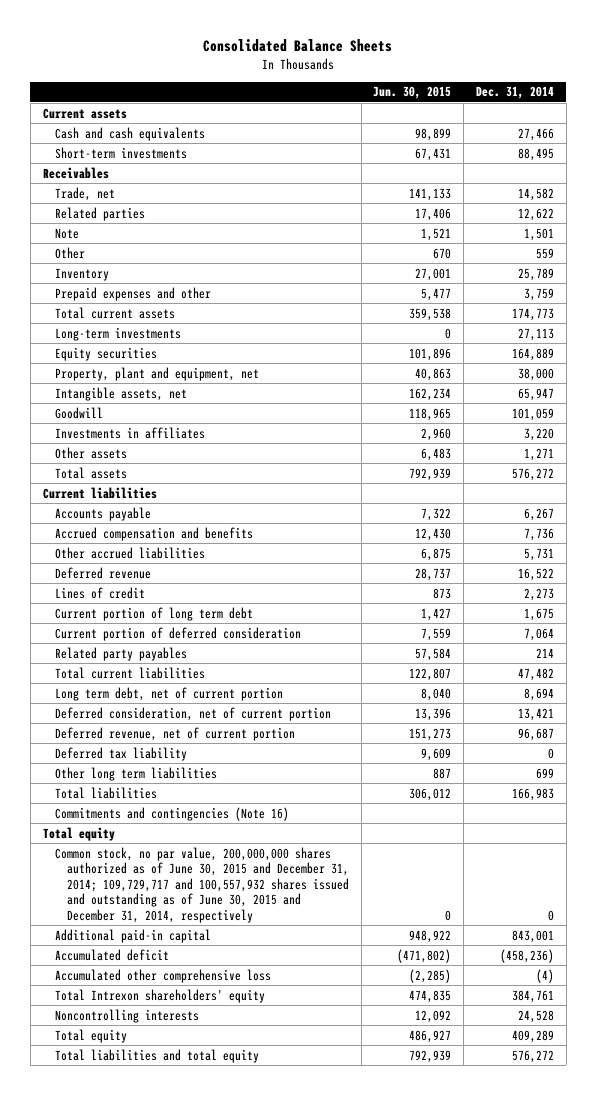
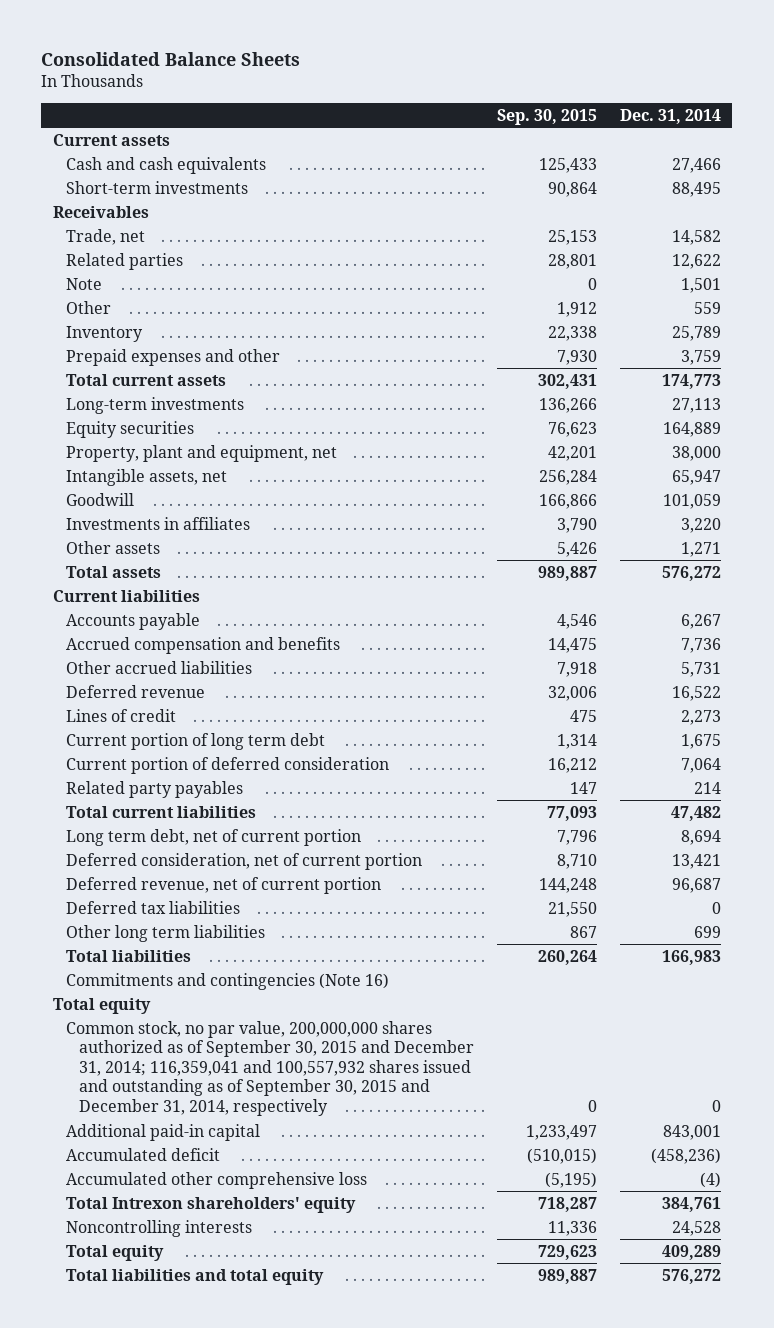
[373,86,452,100] Jun. 30, 2015 -> none
none -> [496,108,597,125] Sep. 30, 2015
[54,746,187,761] Deferred tax liability -> [65,900,240,914] Deferred tax liabilities
[54,846,349,924] Common stock, no par value, 200,000,000 shares authorized as of June 30, 2015 and December 31, 2014; 109,729,717 and 100,557,932 shares issued and outstanding as of June 30, 2015 and December 31, 2014, respectively -> [65,1020,474,1117] Common stock, no par value, 200,000,000 shares authorized as of September 30, 2015 and December 31, 2014; 116,359,041 and 100,557,932 shares issued and outstanding as of September 30, 2015 and December 31, 2014, respectively

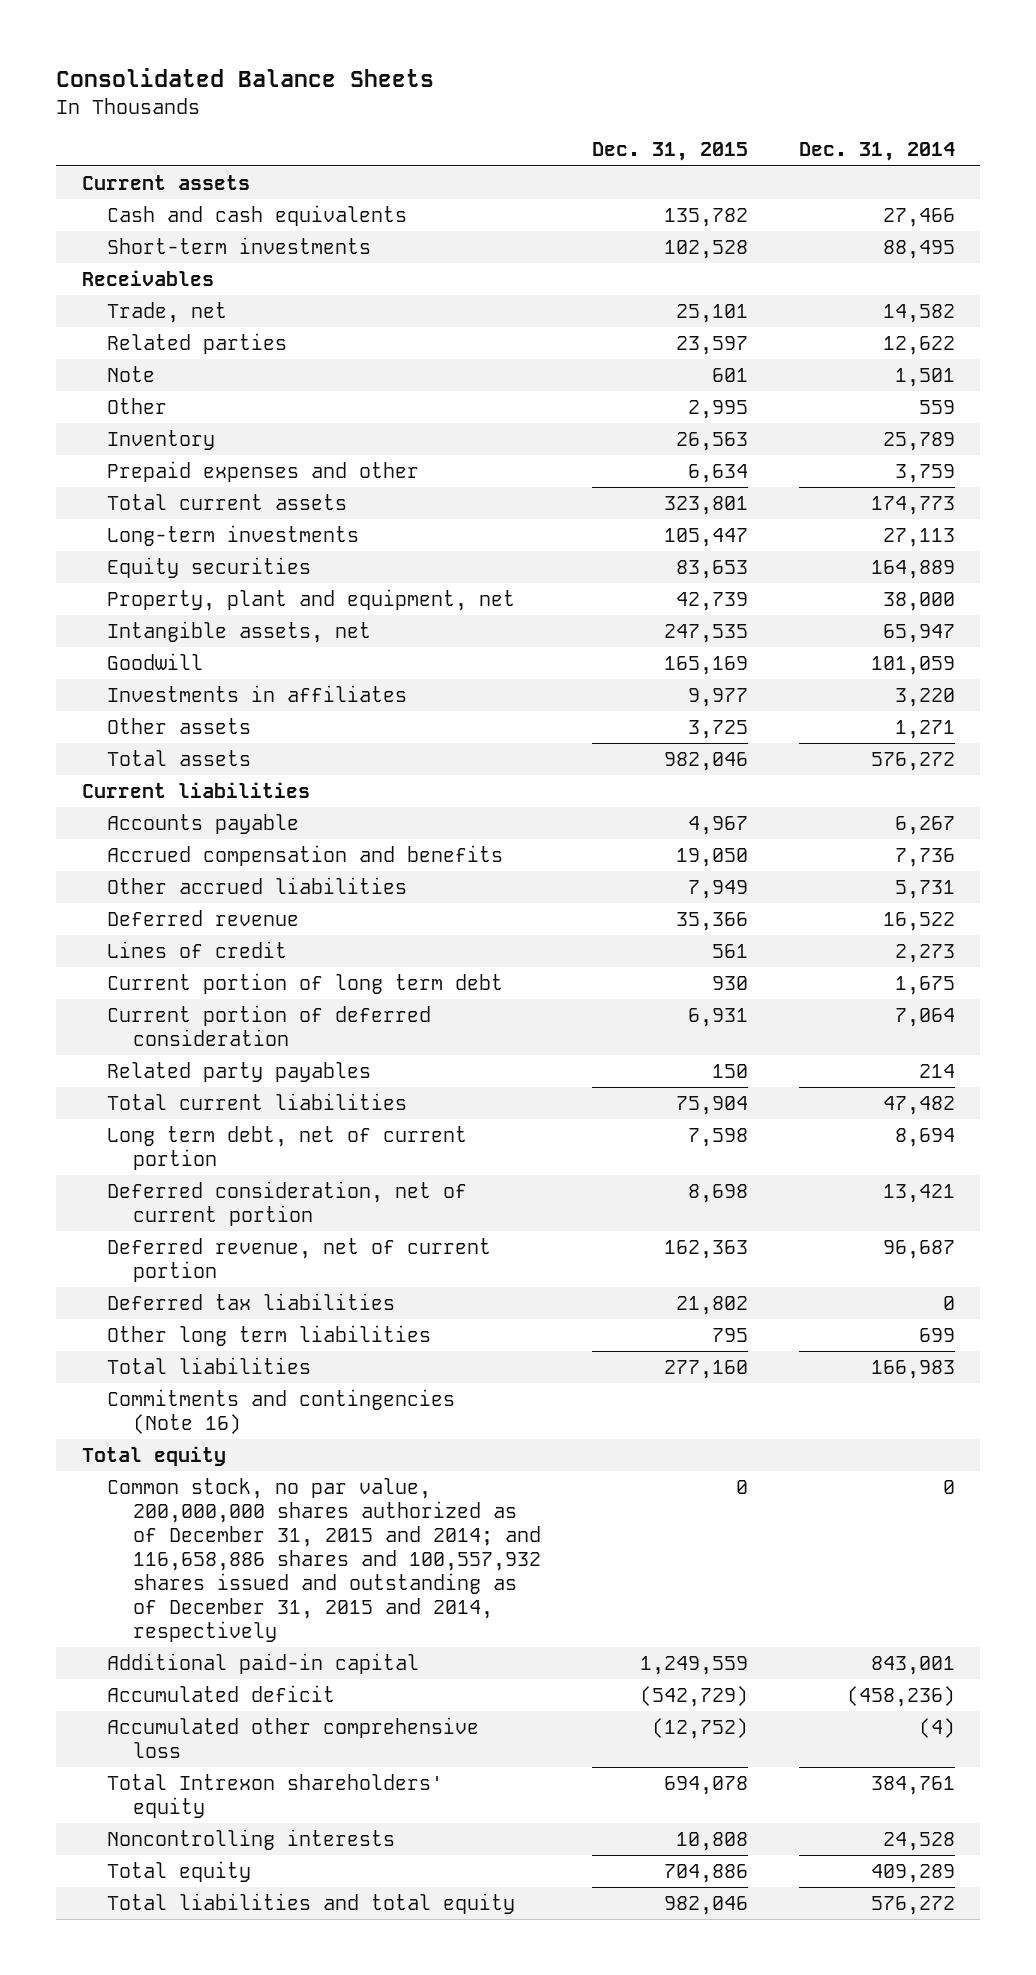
[496,108,597,125] Sep. 30, 2015 -> none
none -> [592,142,749,162] Dec. 31, 2015
[65,1020,474,1117] Common stock, no par value, 200,000,000 shares authorized as of September 30, 2015 and December 31, 2014; 116,359,041 and 100,557,932 shares issued and outstanding as of September 30, 2015 and December 31, 2014, respectively -> [107,1477,542,1642] Common stock, no par value, 200,000,000 shares authorized as of December 31, 2015 and 2014; and 116,658,886 shares and 100,557,932 shares issued and outstanding as of December 31, 2015 and 2014, respectively

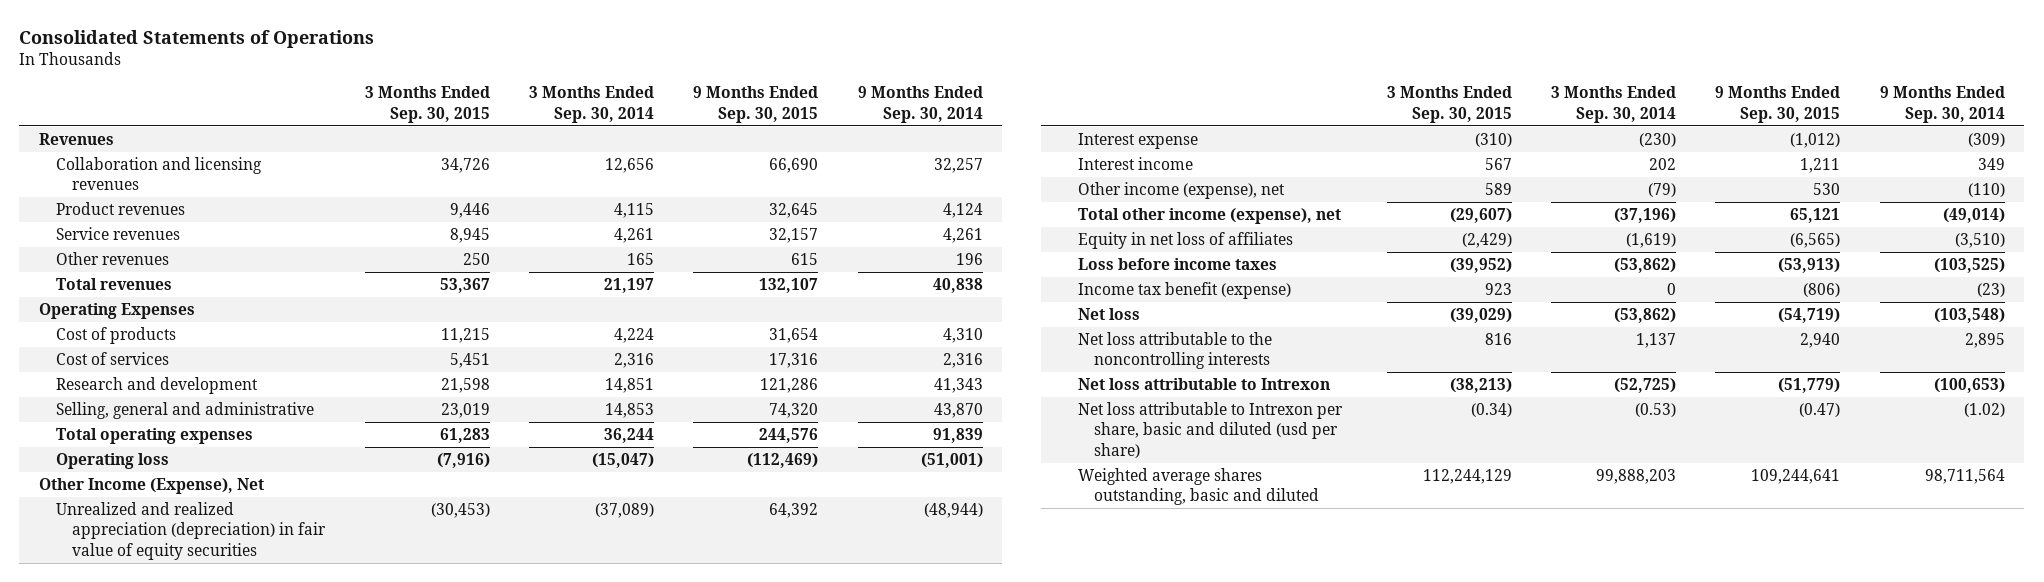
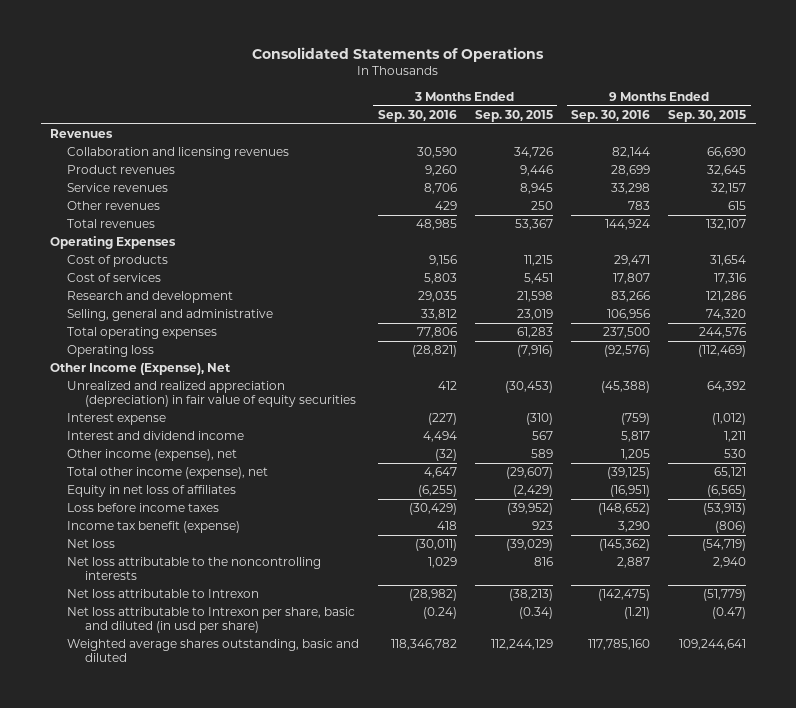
[528,86,654,123] 3 Months Ended Sep. 30, 2014 -> none
[857,86,983,123] 9 Months Ended Sep. 30, 2014 -> none
none -> [377,109,457,122] Sep. 30, 2016
none -> [571,109,651,122] Sep. 30, 2016
[1077,157,1193,171] Interest income -> [67,431,245,441] Interest and dividend income
[1077,402,1343,458] Net loss attributable to Intrexon per share, basic and diluted (usd per share) -> [67,607,356,634] Net loss attributable to Intrexon per share, basic and diluted (in usd per share)

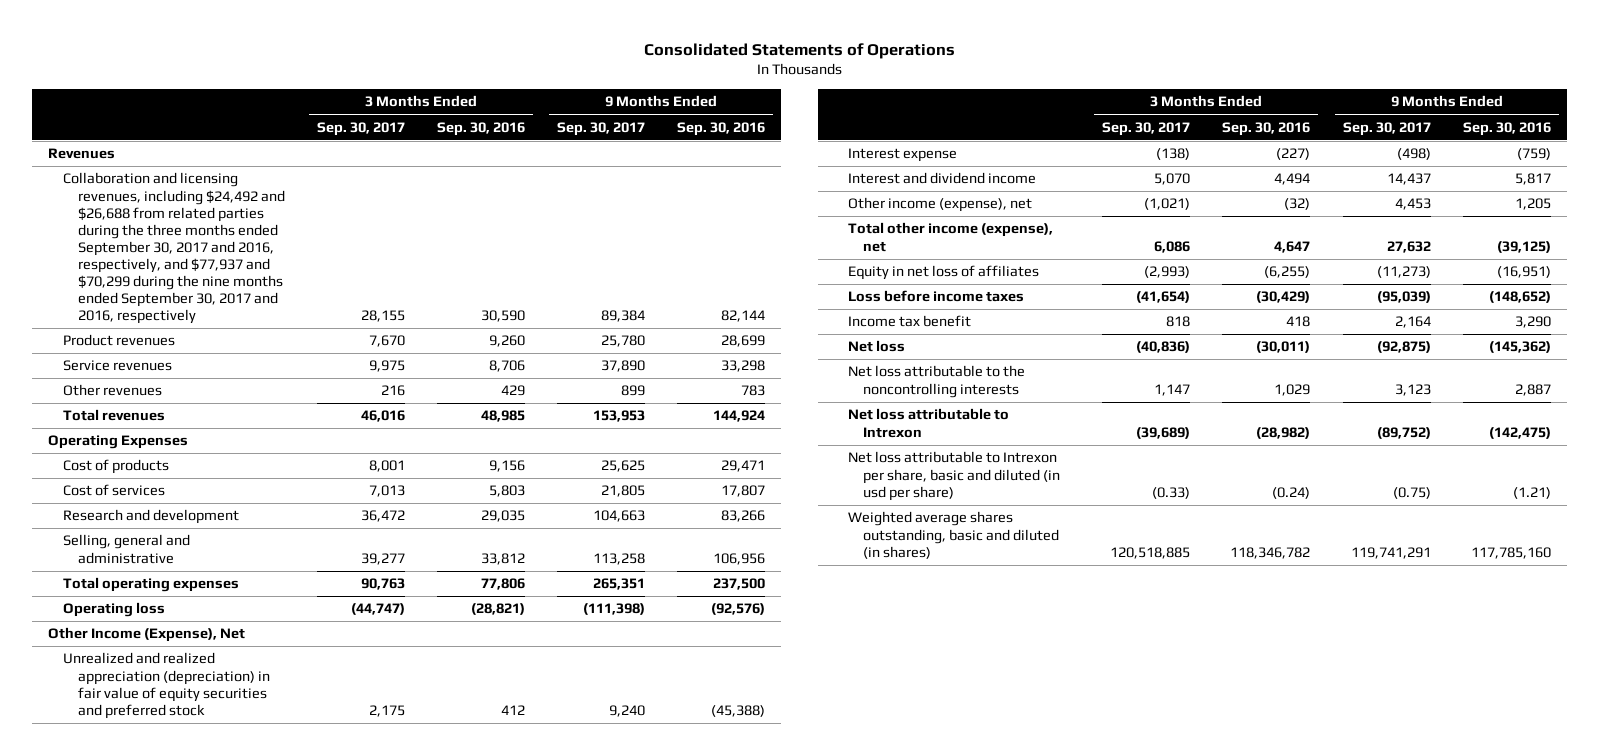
[474,109,553,122] Sep. 30, 2015 -> none
[668,109,747,122] Sep. 30, 2015 -> none
none -> [316,121,405,136] Sep. 30, 2017
none -> [557,121,646,136] Sep. 30, 2017
[67,147,290,160] Collaboration and licensing revenues -> [63,172,285,325] Collaboration and licensing revenues, including $24,492 and $26,688 from related parties during the three months ended September 30, 2017 and 2016, respectively, and $77,937 and $70,299 during the nine months ended September 30, 2017 and 2016, respectively
[67,381,356,408] Unrealized and realized appreciation (depreciation) in fair value of equity securities -> [63,652,270,719] Unrealized and realized appreciation (depreciation) in fair value of equity securities and preferred stock
[67,521,241,534] Income tax benefit (expense) -> [848,315,972,328] Income tax benefit
[67,639,360,663] Weighted average shares outstanding, basic and diluted -> [848,511,1060,559] Weighted average shares outstanding, basic and diluted (in shares)

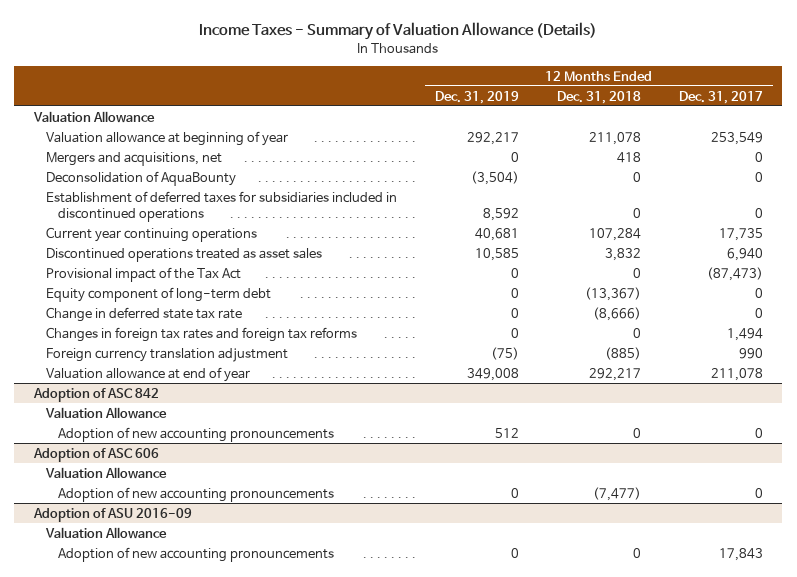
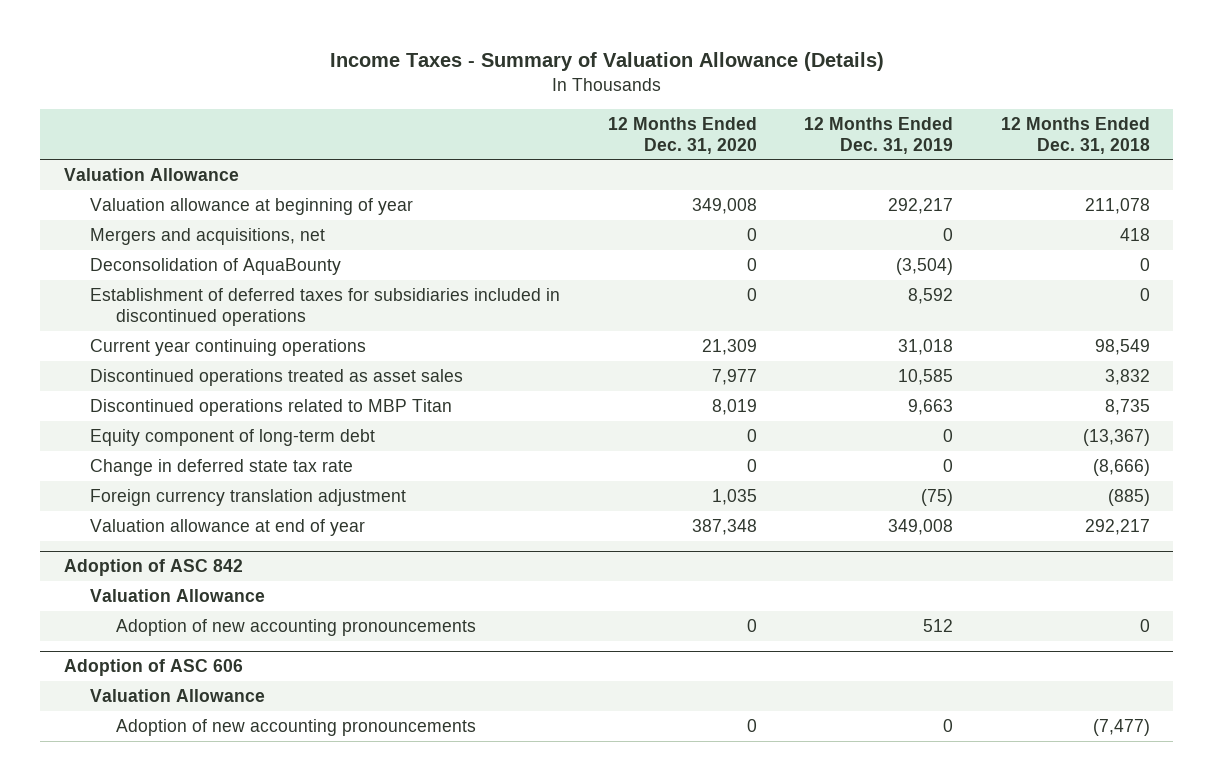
[679,90,764,104] Dec. 31, 2017 -> none
none -> [607,116,757,154] 12 Months Ended Dec. 31, 2020
[474,227,519,241] 40,681 -> [898,338,954,355] 31,018
[589,227,642,241] 107,284 -> [1094,338,1150,355] 98,549
[45,266,241,282] Provisional impact of the Tax Act -> none
none -> [89,398,452,416] Discontinued operations related to MBP Titan
[45,326,357,342] Changes in foreign tax rates and foreign tax reforms -> none
[32,507,192,522] Adoption of ASU 2016-09 -> none
[44,526,167,539] Valuation Allowance -> none
[58,546,335,562] Adoption of new accounting pronouncements -> none

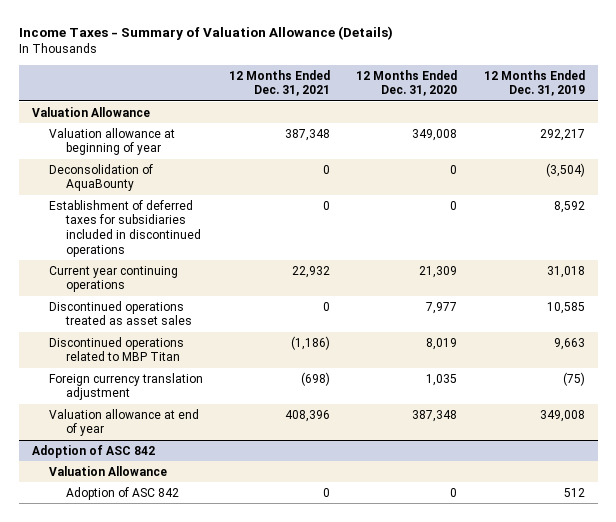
[1000,116,1150,154] 12 Months Ended Dec. 31, 2018 -> none
none -> [229,69,331,97] 12 Months Ended Dec. 31, 2021
[89,227,325,245] Mergers and acquisitions, net -> none
[89,428,375,446] Equity component of long-term debt -> none
[89,458,353,476] Change in deferred state tax rate -> none
[63,659,243,677] Adoption of ASC 606 -> none
[89,688,265,702] Valuation Allowance -> none
[115,718,476,736] Adoption of new accounting pronouncements -> none
[115,618,476,636] Adoption of new accounting pronouncements -> [66,486,180,500] Adoption of ASC 842

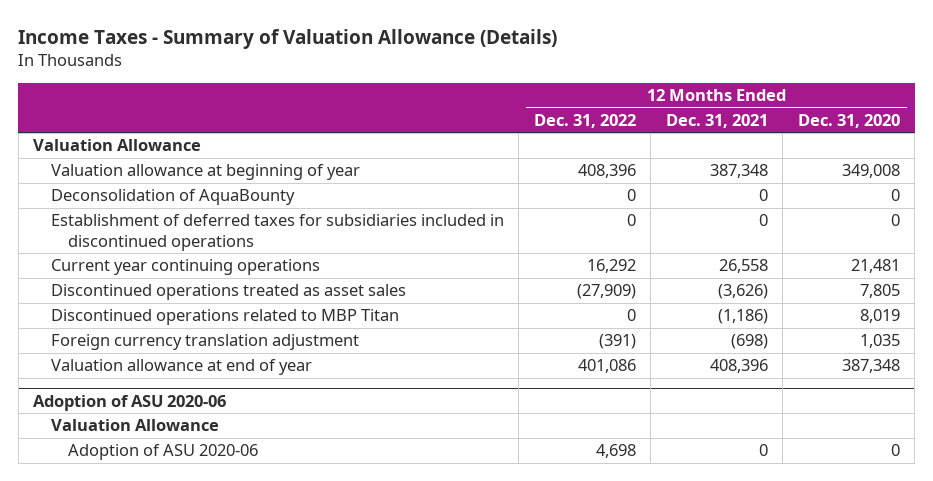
[483,69,585,97] 12 Months Ended Dec. 31, 2019 -> none
none -> [533,113,636,128] Dec. 31, 2022
[292,265,331,278] 22,932 -> [718,259,768,274] 26,558
[419,265,458,278] 21,309 -> [850,259,900,274] 21,481
[323,301,331,311] 0 -> [717,284,768,300] (3,626)
[426,301,458,314] 7,977 -> [859,284,900,299] 7,805
[31,444,155,458] Adoption of ASC 842 -> none
none -> [33,394,227,411] Adoption of ASU 2020-06
[66,486,180,500] Adoption of ASC 842 -> [68,444,259,461] Adoption of ASU 2020-06

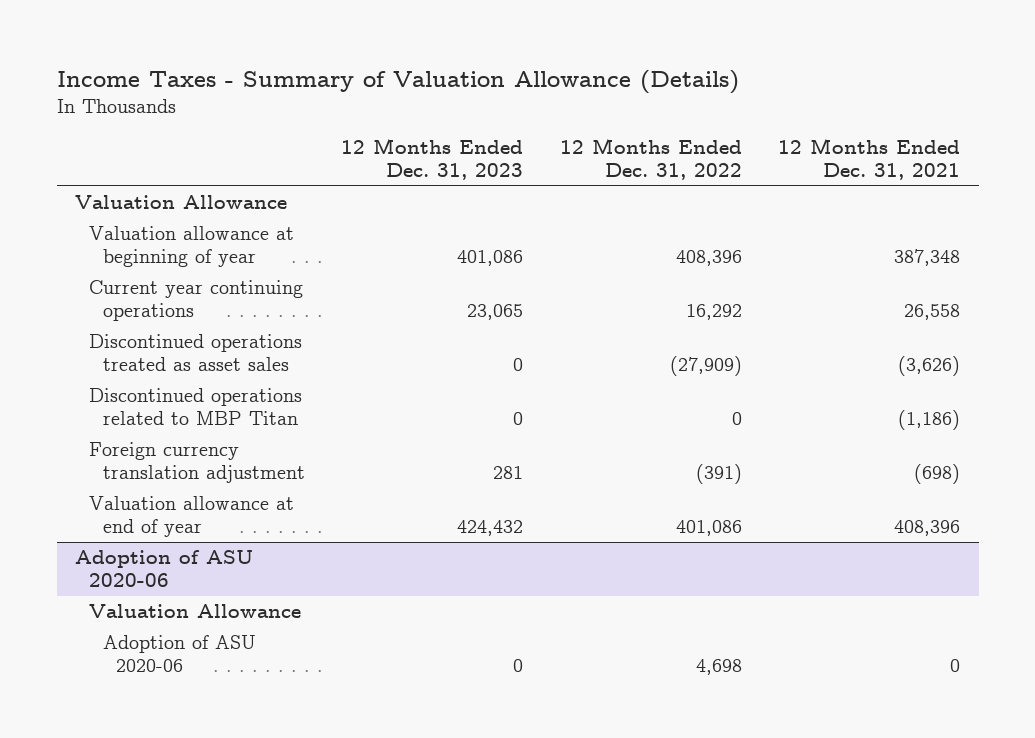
[797,113,900,128] Dec. 31, 2020 -> none
none -> [341,138,524,180] 12 Months Ended Dec. 31, 2023
[50,189,295,206] Deconsolidation of AquaBounty -> none
[50,214,504,251] Establishment of deferred taxes for subsidiaries included in discontinued operations -> none

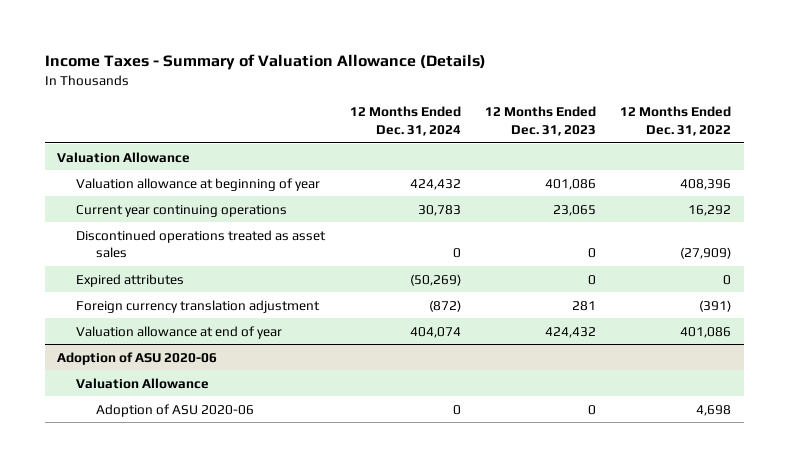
[778,138,961,180] 12 Months Ended Dec. 31, 2021 -> none
none -> [349,106,461,136] 12 Months Ended Dec. 31, 2024
[88,388,302,425] Discontinued operations related to MBP Titan -> [76,273,185,287] Expired attributes

